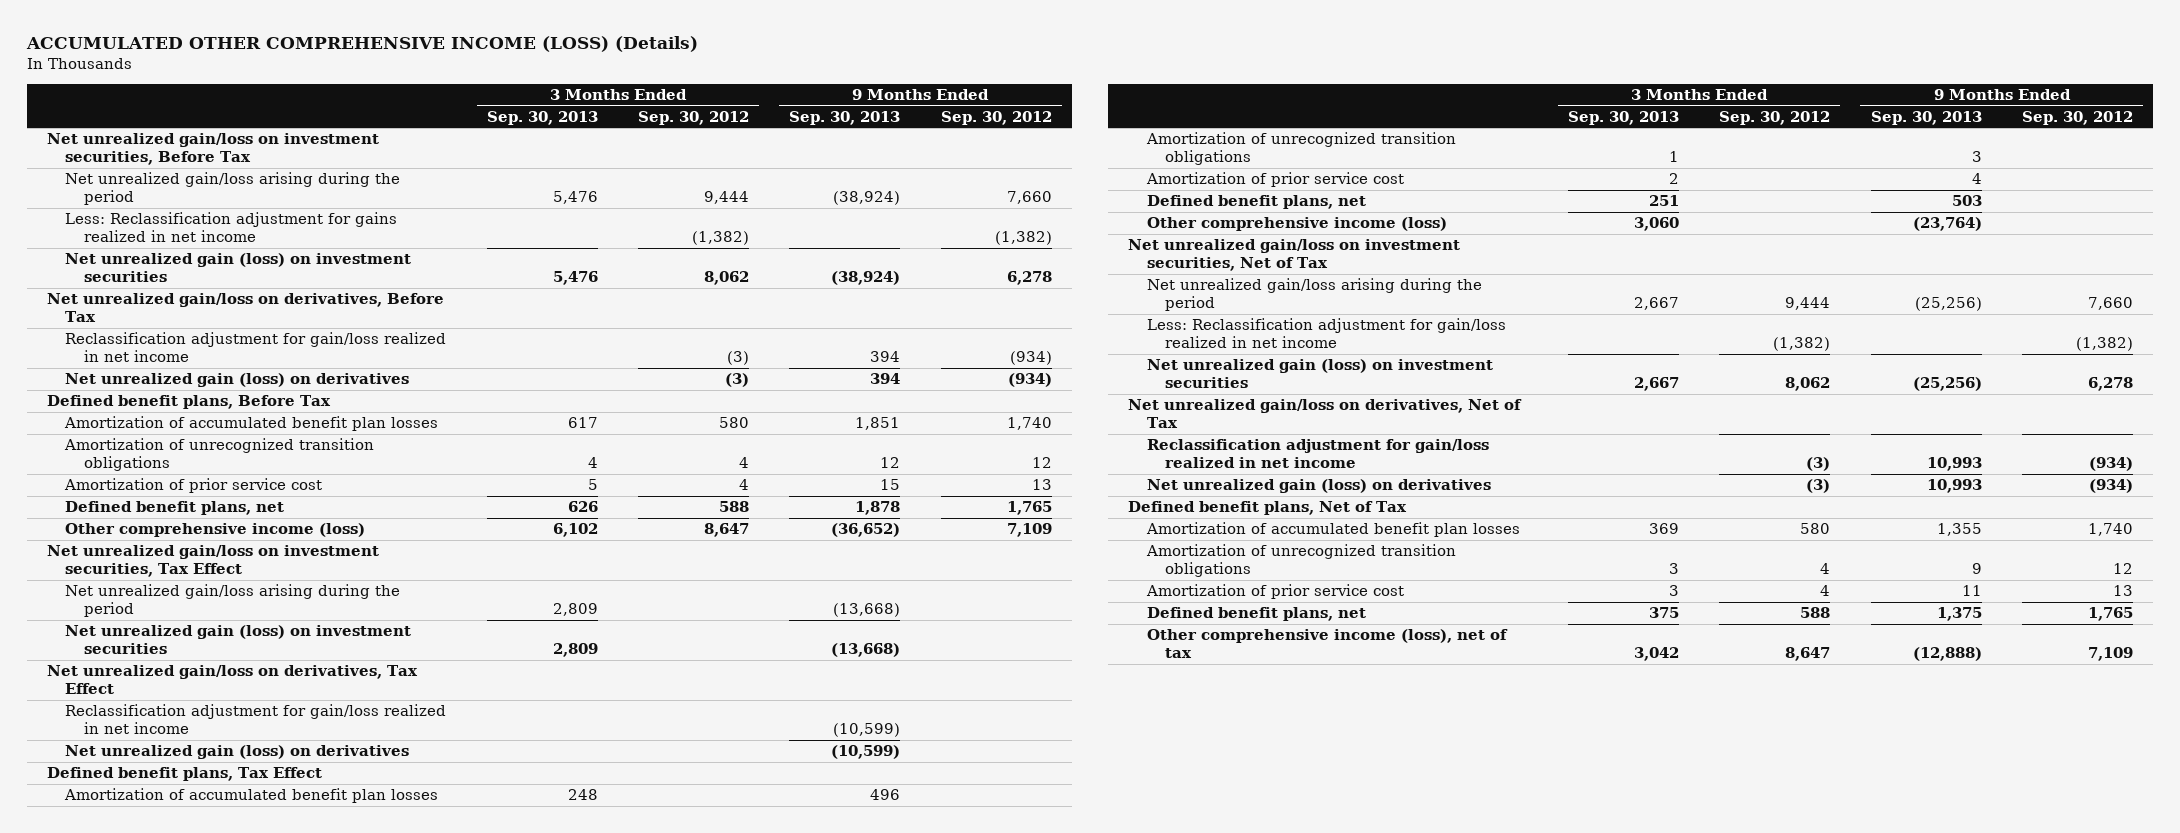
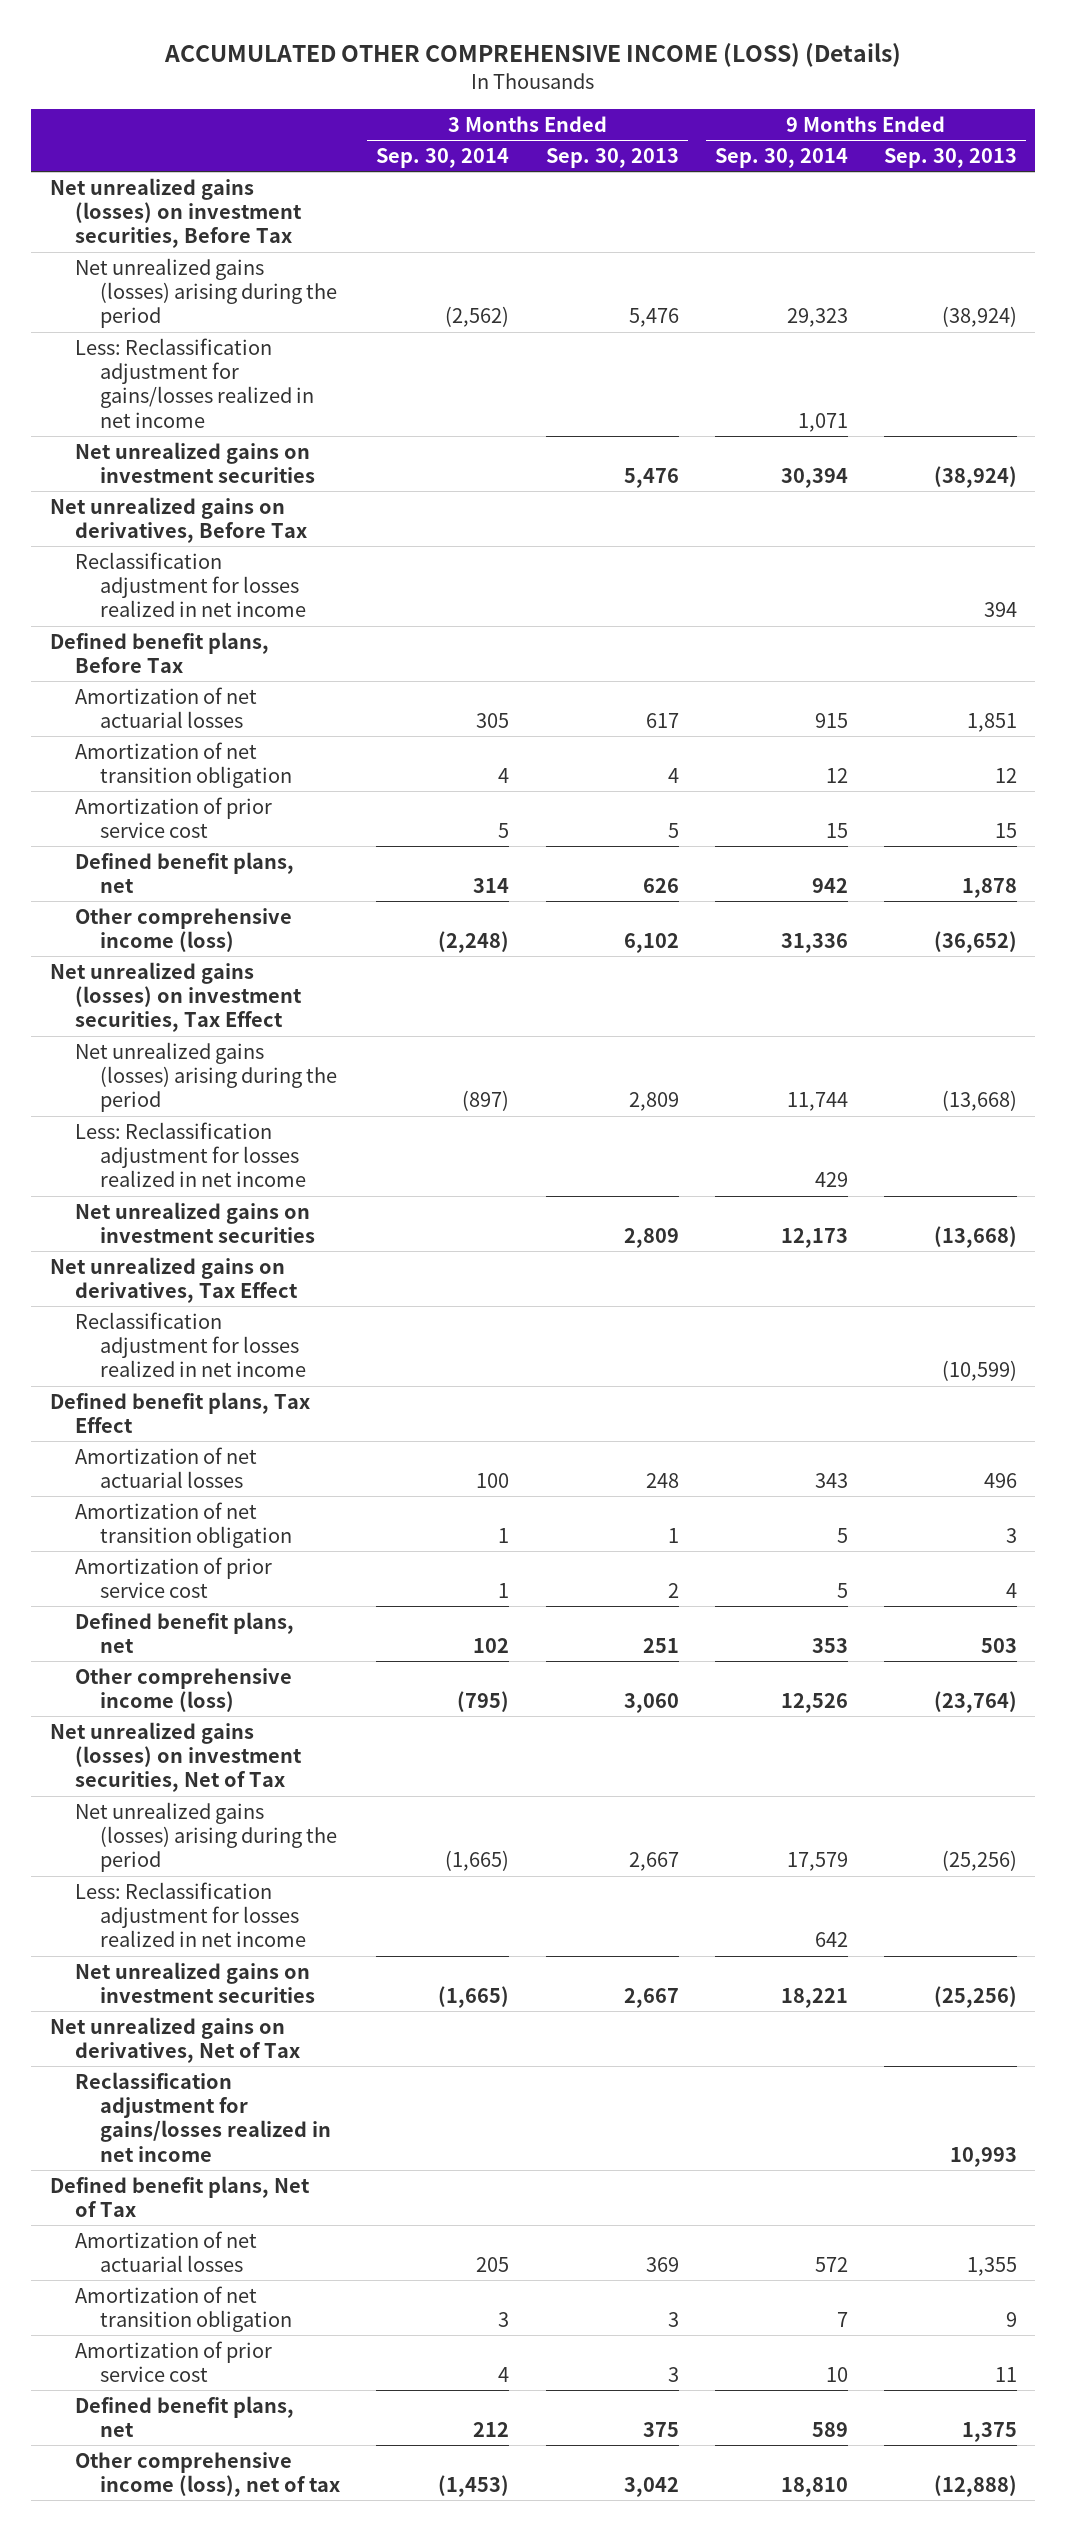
[637,110,749,125] Sep. 30, 2012 -> none
[940,110,1052,125] Sep. 30, 2012 -> none
none -> [376,148,510,169] Sep. 30, 2014
none -> [715,148,849,169] Sep. 30, 2014
[65,373,410,388] Net unrealized gain (loss) on derivatives -> none
[46,133,379,166] Net unrealized gain/loss on investment securities, Before Tax -> [49,177,302,249] Net unrealized gains (losses) on investment securities, Before Tax
[65,172,401,206] Net unrealized gain/loss arising during the period -> [74,257,338,329] Net unrealized gains (losses) arising during the period
[65,212,398,243] Less: Reclassification adjustment for gains realized in net income -> [74,337,315,428] Less: Reclassification adjustment for gains/losses realized in net income
[65,253,412,283] Net unrealized gain (loss) on investment securities -> [74,441,316,484] Net unrealized gains on investment securities
[46,293,444,323] Net unrealized gain/loss on derivatives, Before Tax -> [49,496,307,544] Net unrealized gains on derivatives, Before Tax
[65,332,447,363] Reclassification adjustment for gain/loss realized in net income -> [74,551,307,618] Reclassification adjustment for losses realized in net income
[64,416,439,432] Amortization of accumulated benefit plan losses -> [74,686,257,729] Amortization of net actuarial losses
[64,438,375,472] Amortization of unrecognized transition obligations -> [74,741,293,789] Amortization of net transition obligation
[65,745,410,760] Net unrealized gain (loss) on derivatives -> none
[46,545,379,578] Net unrealized gain/loss on investment securities, Tax Effect -> [49,961,302,1033] Net unrealized gains (losses) on investment securities, Tax Effect
[65,584,401,618] Net unrealized gain/loss arising during the period -> [74,1041,338,1113] Net unrealized gains (losses) arising during the period
none -> [74,1121,307,1188] Less: Reclassification adjustment for losses realized in net income
[65,625,412,655] Net unrealized gain (loss) on investment securities -> [74,1201,316,1244] Net unrealized gains on investment securities
[46,665,418,695] Net unrealized gain/loss on derivatives, Tax Effect -> [49,1256,298,1304] Net unrealized gains on derivatives, Tax Effect
[65,704,447,735] Reclassification adjustment for gain/loss realized in net income -> [74,1311,307,1378] Reclassification adjustment for losses realized in net income
[64,788,439,804] Amortization of accumulated benefit plan losses -> [74,1446,257,1489] Amortization of net actuarial losses
[1145,132,1456,166] Amortization of unrecognized transition obligations -> [74,1501,293,1549] Amortization of net transition obligation
[1146,479,1491,494] Net unrealized gain (loss) on derivatives -> none
[1128,239,1461,272] Net unrealized gain/loss on investment securities, Net of Tax -> [49,1721,302,1793] Net unrealized gains (losses) on investment securities, Net of Tax
[1146,278,1482,312] Net unrealized gain/loss arising during the period -> [74,1801,338,1873] Net unrealized gains (losses) arising during the period
[1146,318,1506,349] Less: Reclassification adjustment for gain/loss realized in net income -> [74,1881,307,1948] Less: Reclassification adjustment for losses realized in net income
[1146,359,1493,389] Net unrealized gain (loss) on investment securities -> [74,1961,316,2004] Net unrealized gains on investment securities
[1128,399,1523,429] Net unrealized gain/loss on derivatives, Net of Tax -> [49,2016,300,2064] Net unrealized gains on derivatives, Net of Tax
[1146,439,1489,469] Reclassification adjustment for gain/loss realized in net income -> [74,2071,332,2162] Reclassification adjustment for gains/losses realized in net income
[1145,522,1520,538] Amortization of accumulated benefit plan losses -> [74,2230,257,2273] Amortization of net actuarial losses
[1145,544,1456,578] Amortization of unrecognized transition obligations -> [74,2285,293,2333] Amortization of net transition obligation

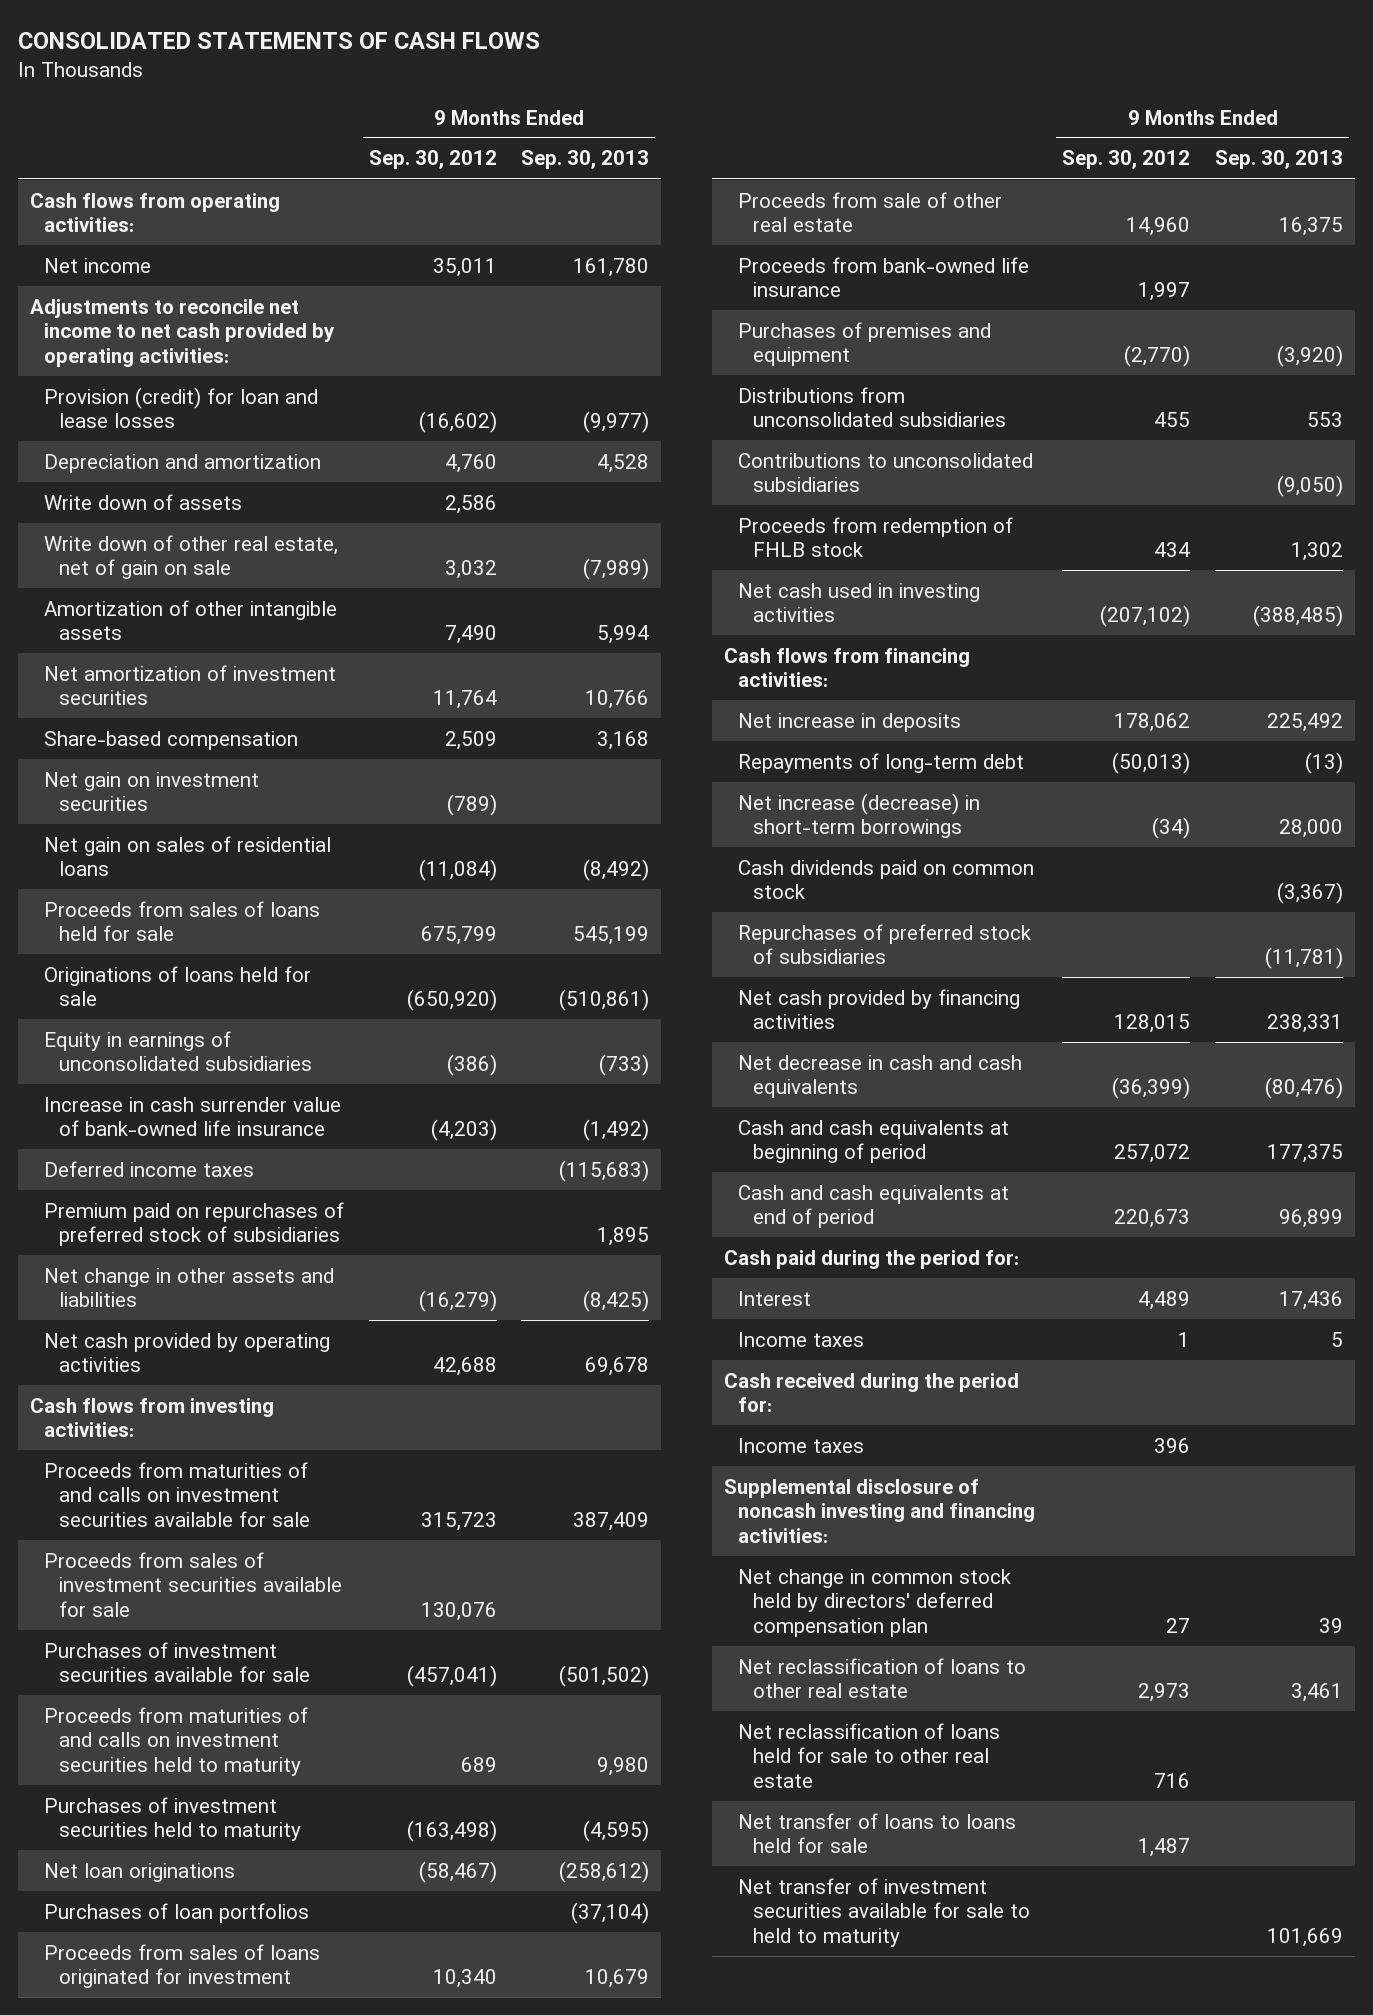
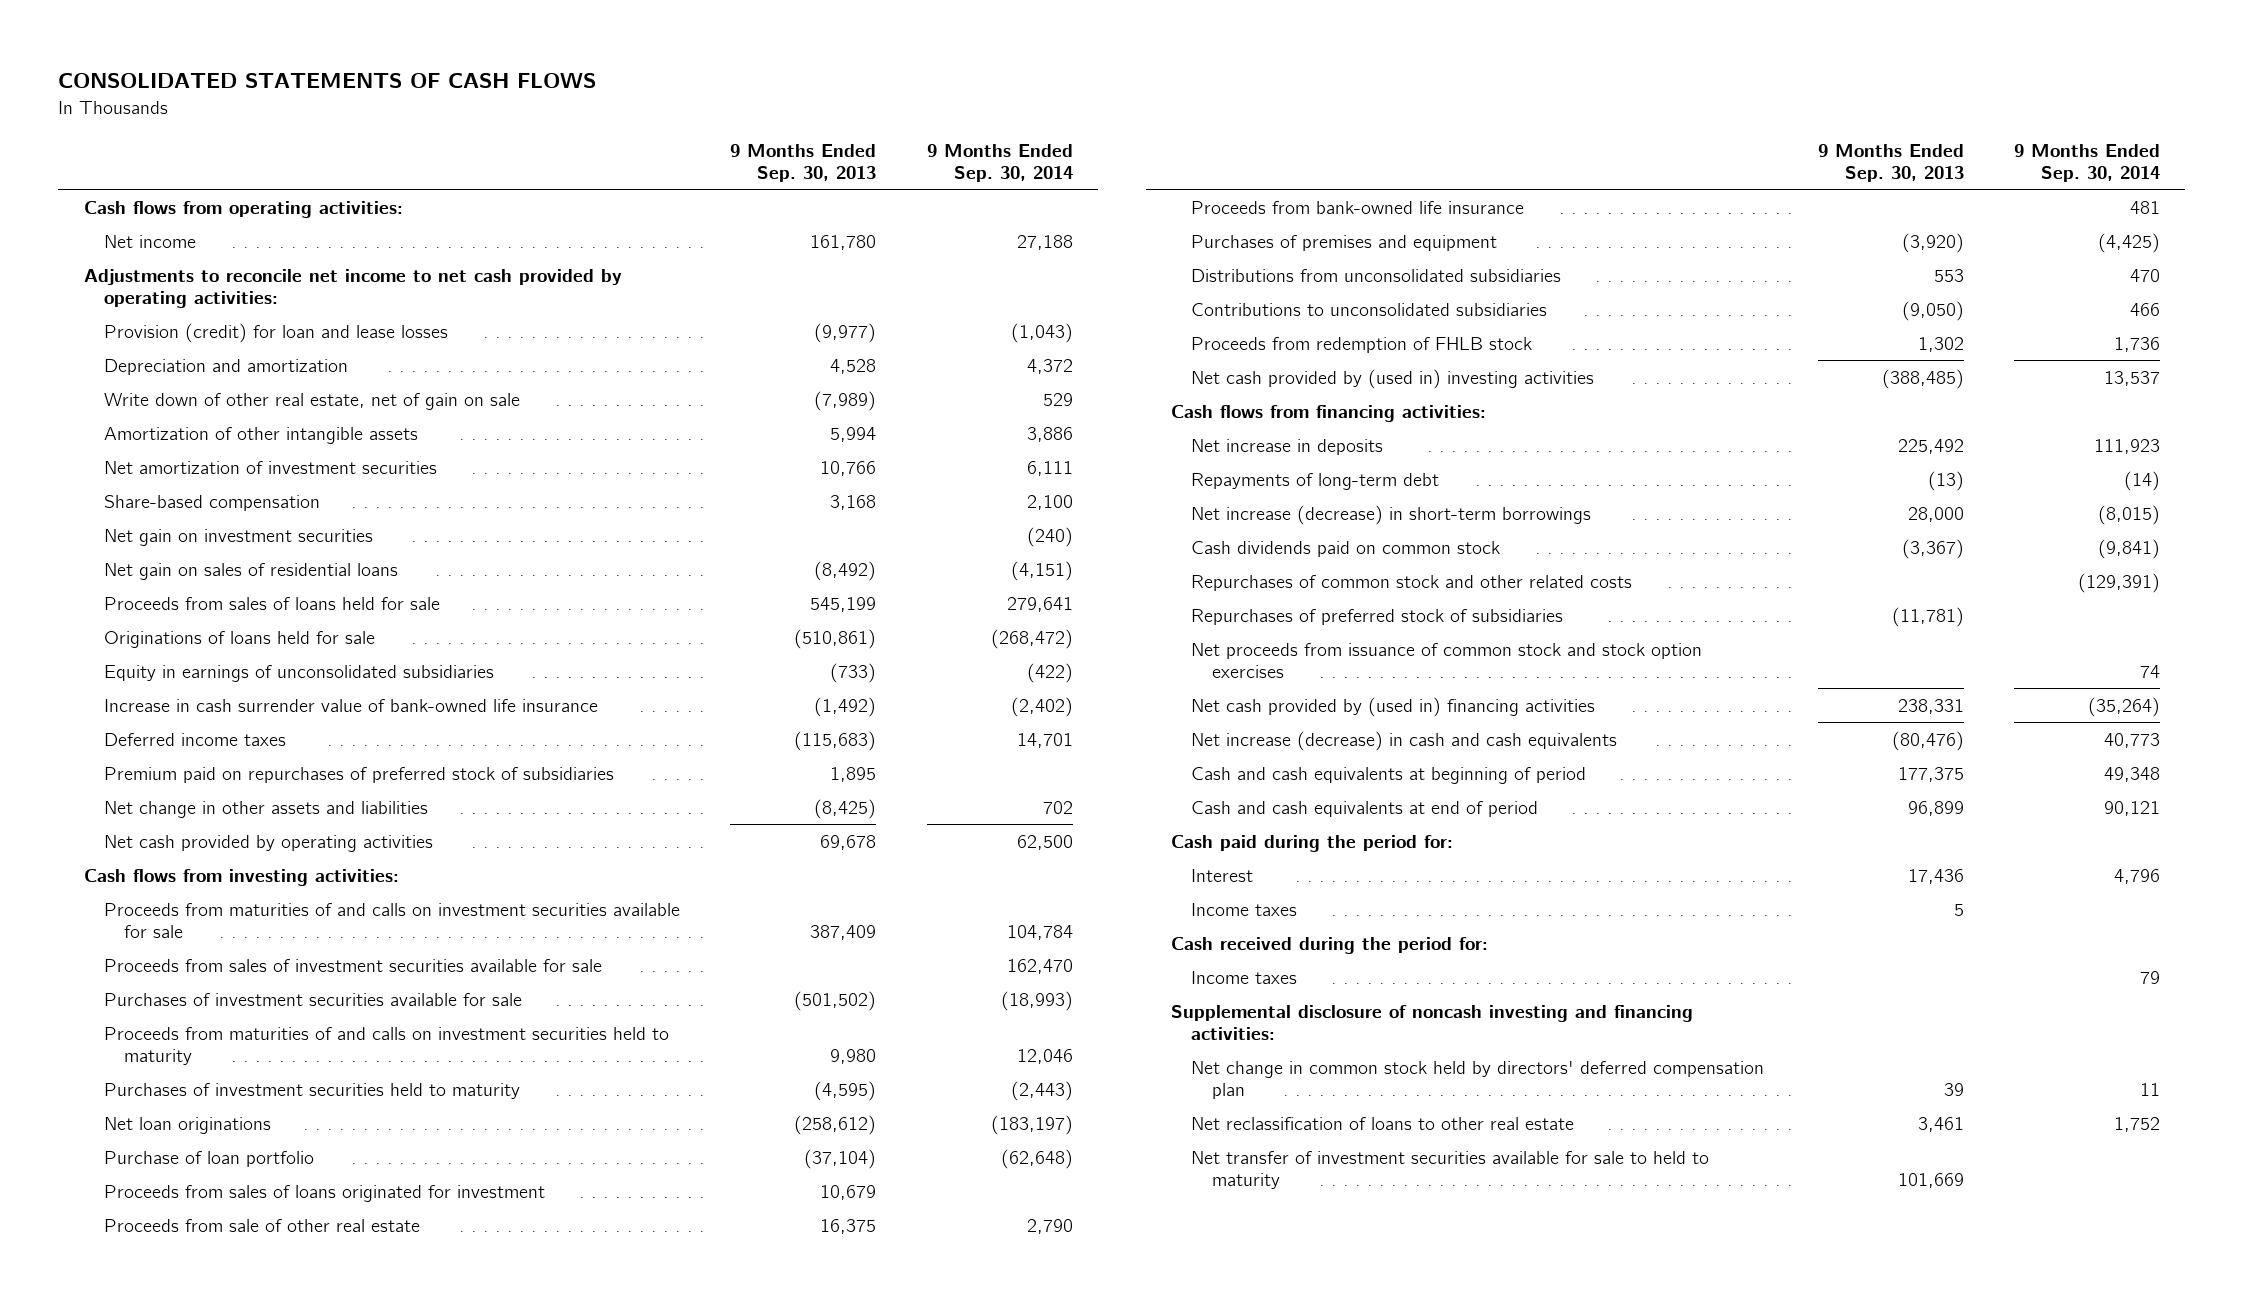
[368,150,497,170] Sep. 30, 2012 -> none
none -> [926,143,1073,183] 9 Months Ended Sep. 30, 2014
[44,493,243,510] Write down of assets -> none
[44,1902,310,1923] Purchases of loan portfolios -> [103,1150,314,1167] Purchase of loan portfolio
[738,582,981,623] Net cash used in investing activities -> [1191,368,1595,389] Net cash provided by (used in) investing activities
none -> [1191,574,1633,591] Repurchases of common stock and other related costs
none -> [1191,642,1703,678] Net proceeds from issuance of common stock and stock option exercises
[738,988,1021,1030] Net cash provided by financing activities -> [1191,696,1596,717] Net cash provided by (used in) financing activities
[738,1054,1023,1099] Net decrease in cash and cash equivalents -> [1191,730,1618,751] Net increase (decrease) in cash and cash equivalents
[738,1722,1001,1788] Net reclassification of loans held for sale to other real estate -> none
[738,1812,1017,1854] Net transfer of loans to loans held for sale -> none

